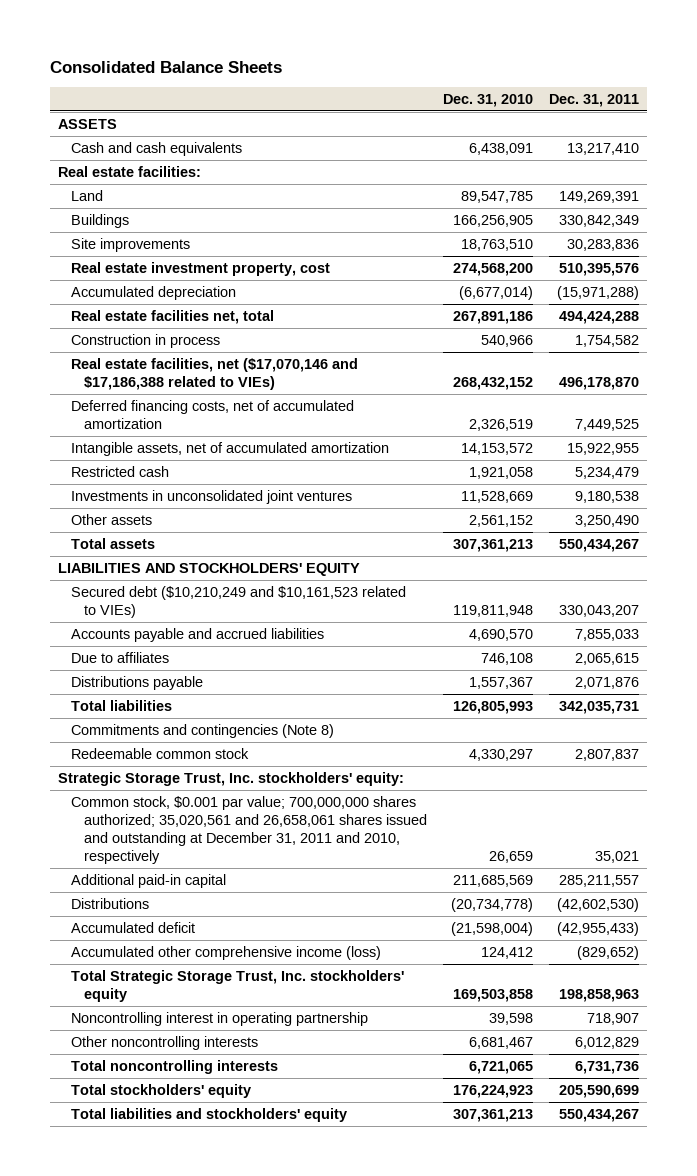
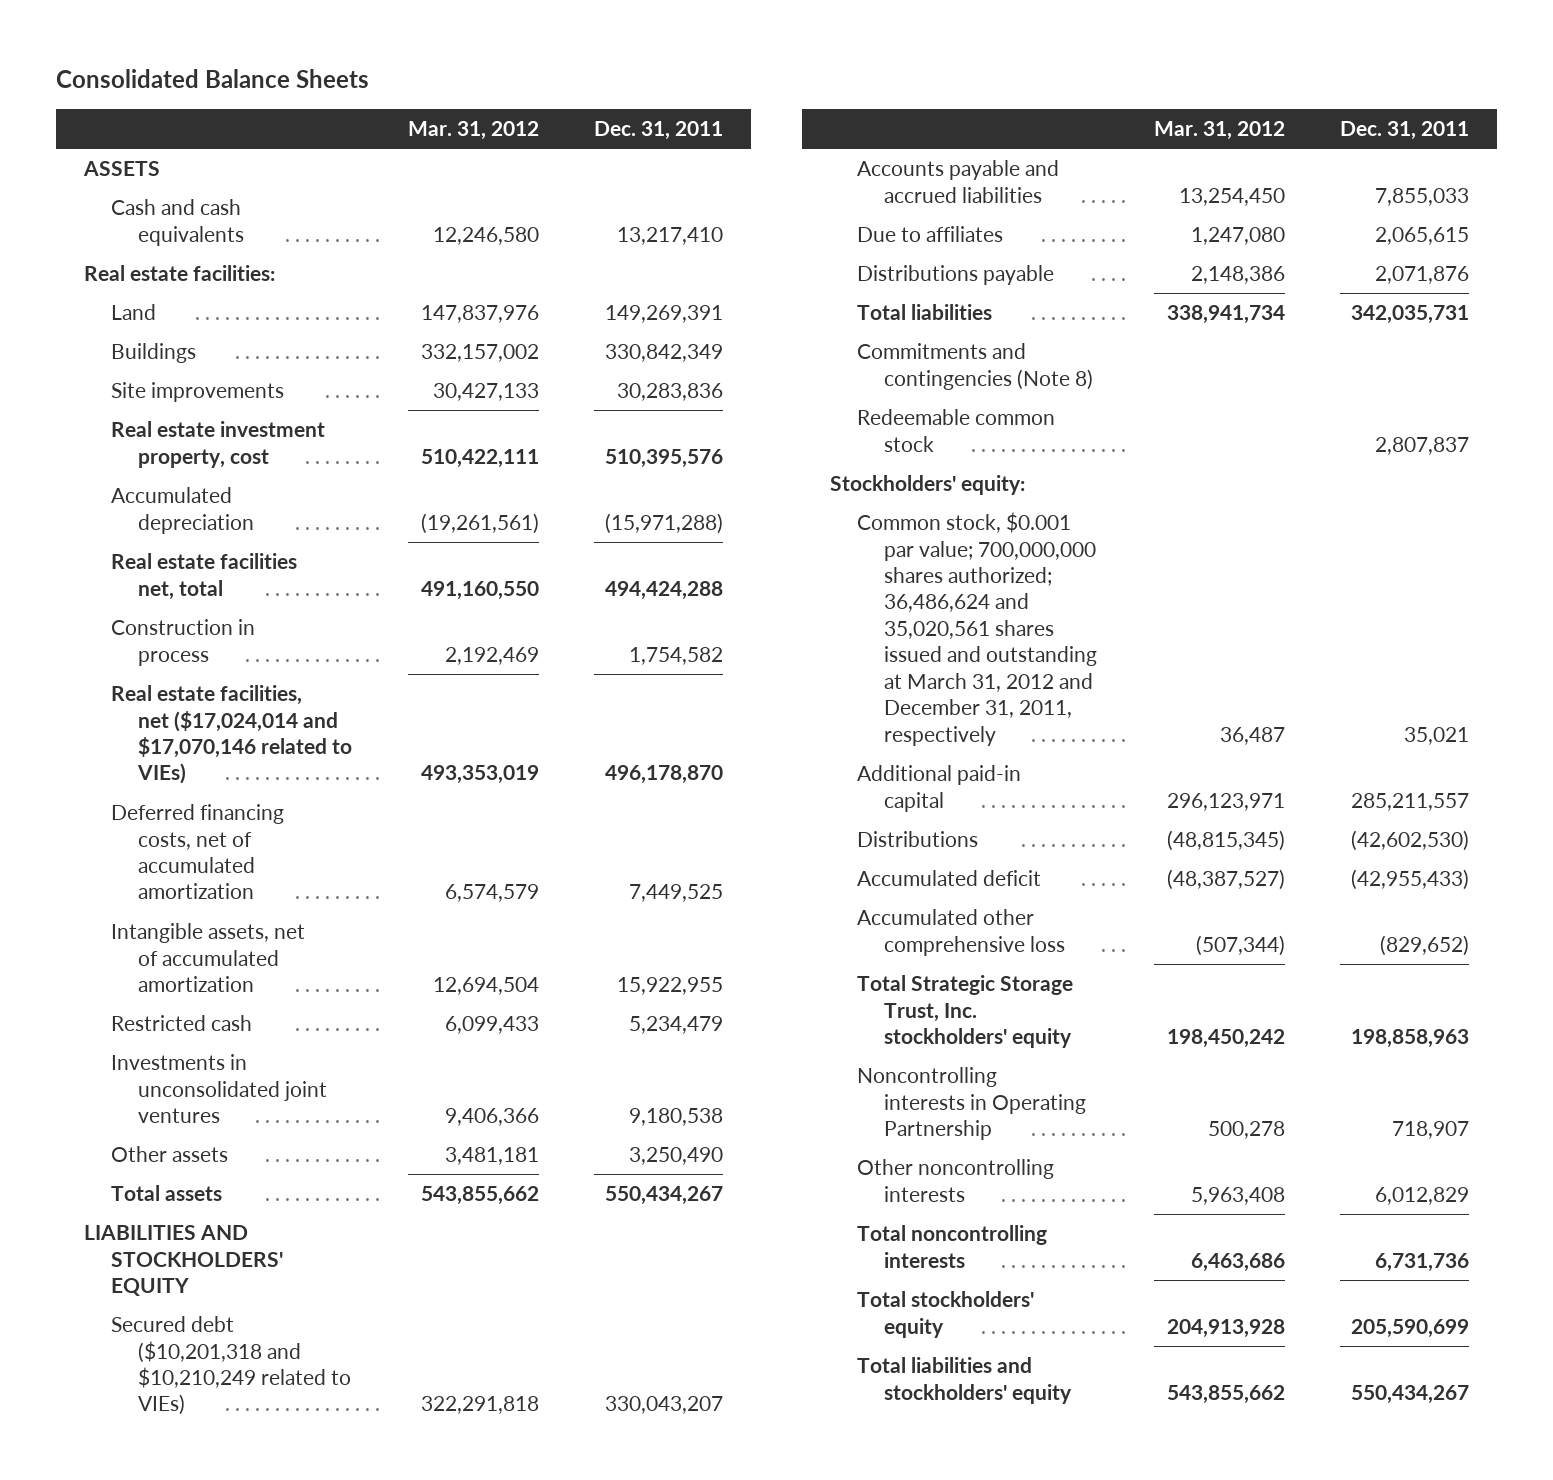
[442,94,533,108] Dec. 31, 2010 -> none
none -> [407,120,539,140] Mar. 31, 2012
[70,357,358,390] Real estate facilities, net ($17,070,146 and $17,186,388 related to VIEs) -> [111,685,353,785] Real estate facilities, net ($17,024,014 and $17,070,146 related to VIEs)
[70,585,406,618] Secured debt ($10,210,249 and $10,161,523 related to VIEs) -> [111,1316,352,1416] Secured debt ($10,201,318 and $10,210,249 related to VIEs)
[58,771,405,786] Strategic Storage Trust, Inc. stockholders' equity: -> [830,475,1026,496] Stockholders' equity:
[70,795,427,865] Common stock, $0.001 par value; 700,000,000 shares authorized; 35,020,561 and 26,658,061 shares issued and outstanding at December 31, 2011 and 2010, respectively -> [856,512,1097,746] Common stock, $0.001 par value; 700,000,000 shares authorized; 36,486,624 and 35,020,561 shares issued and outstanding at March 31, 2012 and December 31, 2011, respectively
[70,945,381,960] Accumulated other comprehensive income (loss) -> [856,909,1065,956] Accumulated other comprehensive loss
[70,1011,368,1026] Noncontrolling interest in operating partnership -> [856,1067,1086,1140] Noncontrolling interests in Operating Partnership

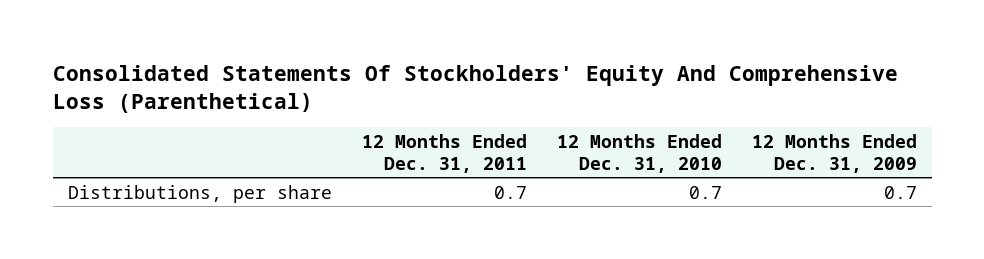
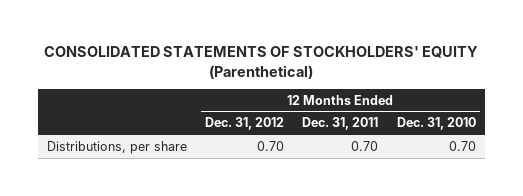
[52,64,898,114] Consolidated Statements Of Stockholders' Equity And Comprehensive Loss (Parenthetical) -> [44,46,479,79] CONSOLIDATED STATEMENTS OF STOCKHOLDERS' EQUITY (Parenthetical)
[751,133,917,173] 12 Months Ended Dec. 31, 2009 -> none
none -> [205,117,285,131] Dec. 31, 2012
[493,185,527,199] 0.7 -> [351,140,379,151] 0.70
[688,185,722,199] 0.7 -> [448,140,476,151] 0.70

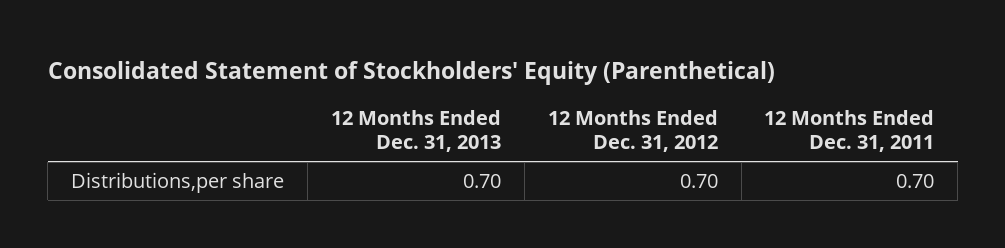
[44,46,479,79] CONSOLIDATED STATEMENTS OF STOCKHOLDERS' EQUITY (Parenthetical) -> [47,60,775,85] Consolidated Statement of Stockholders' Equity (Parenthetical)
[396,117,476,131] Dec. 31, 2010 -> none
none -> [330,110,501,153] 12 Months Ended Dec. 31, 2013
[47,140,188,154] Distributions, per share -> [71,172,285,194] Distributions,per share

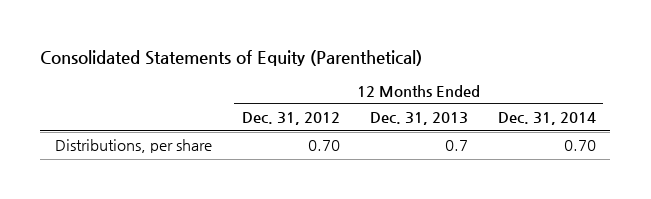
[47,60,775,85] Consolidated Statement of Stockholders' Equity (Parenthetical) -> [40,49,423,66] Consolidated Statements of Equity (Parenthetical)
[764,110,935,153] 12 Months Ended Dec. 31, 2011 -> none
none -> [497,112,596,126] Dec. 31, 2014
[71,172,285,194] Distributions,per share -> [55,139,213,154] Distributions, per share
[462,174,501,189] 0.70 -> [444,140,468,152] 0.7

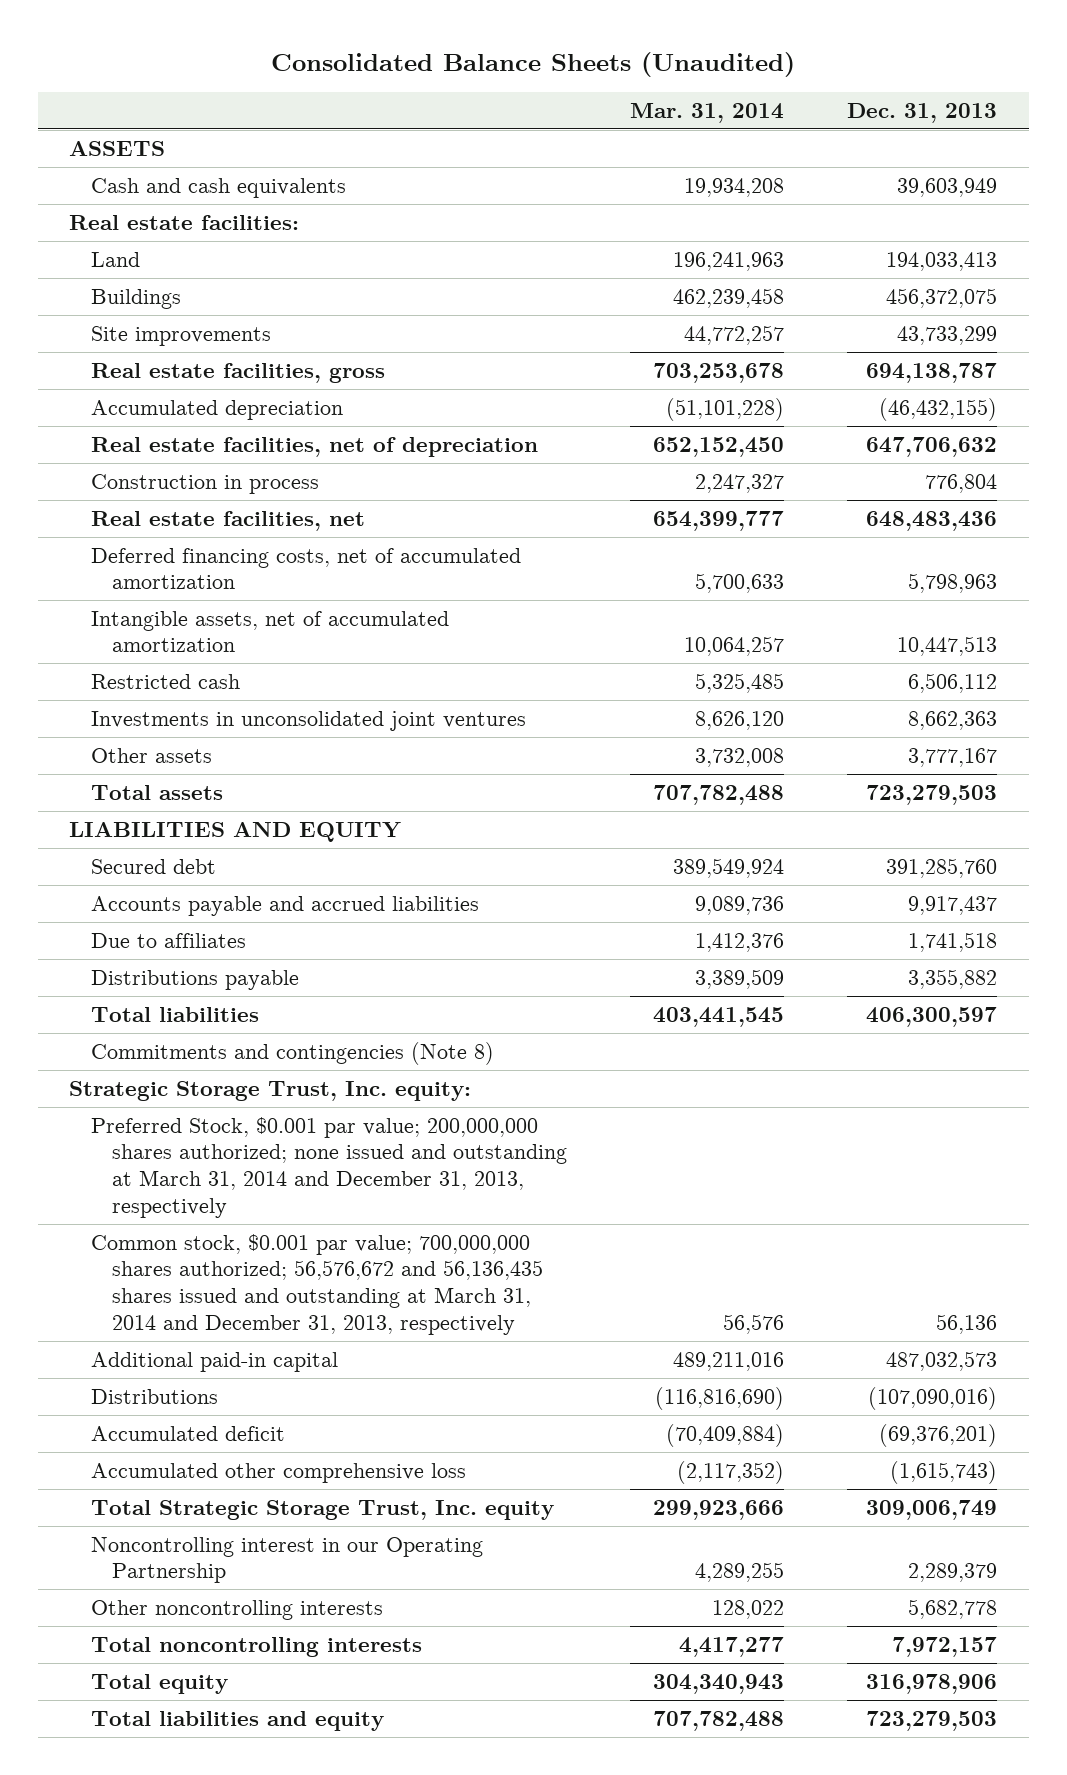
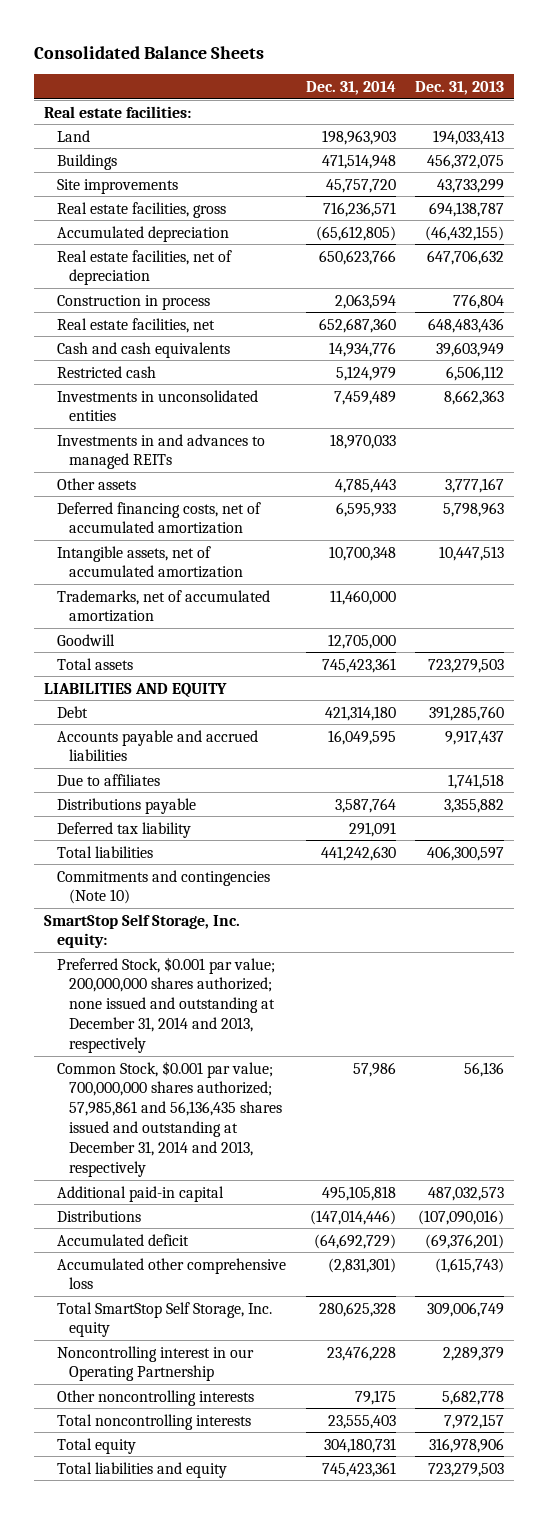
[271,51,796,77] Consolidated Balance Sheets (Unaudited) -> [34,45,265,59] Consolidated Balance Sheets
[630,102,785,123] Mar. 31, 2014 -> none
none -> [305,80,396,95] Dec. 31, 2014
[69,140,166,156] ASSETS -> none
[90,177,346,198] Cash and cash equivalents -> [56,341,230,358] Cash and cash equivalents
[90,710,526,731] Investments in unconsolidated joint ventures -> [56,389,258,422] Investments in unconsolidated entities
none -> [56,433,265,470] Investments in and advances to managed REITs
[90,547,521,590] Deferred financing costs, net of accumulated amortization -> [56,501,261,535] Deferred financing costs, net of accumulated amortization
[90,610,449,653] Intangible assets, net of accumulated amortization -> [56,545,244,579] Intangible assets, net of accumulated amortization
none -> [56,589,270,623] Trademarks, net of accumulated amortization
none -> [56,633,115,646] Goodwill
[90,858,216,874] Secured debt -> [56,705,88,718] Debt
none -> [56,821,191,838] Deferred tax liability
[90,1041,494,1065] Commitments and contingencies (Note 8) -> [56,869,270,905] Commitments and contingencies (Note 10)
[69,1080,472,1101] Strategic Storage Trust, Inc. equity: -> [43,913,240,949] SmartStop Self Storage, Inc. equity:
[90,1116,567,1218] Preferred Stock, $0.001 par value; 200,000,000 shares authorized; none issued and outstanding at March 31, 2014 and December 31, 2013, respectively -> [56,956,276,1053] Preferred Stock, $0.001 par value; 200,000,000 shares authorized; none issued and outstanding at December 31, 2014 and 2013, respectively
[90,1233,543,1335] Common stock, $0.001 par value; 700,000,000 shares authorized; 56,576,672 and 56,136,435 shares issued and outstanding at March 31, 2014 and December 31, 2013, respectively -> [56,1060,283,1177] Common Stock, $0.001 par value; 700,000,000 shares authorized; 57,985,861 and 56,136,435 shares issued and outstanding at December 31, 2014 and 2013, respectively
[90,1499,554,1520] Total Strategic Storage Trust, Inc. equity -> [56,1301,272,1338] Total SmartStop Self Storage, Inc. equity

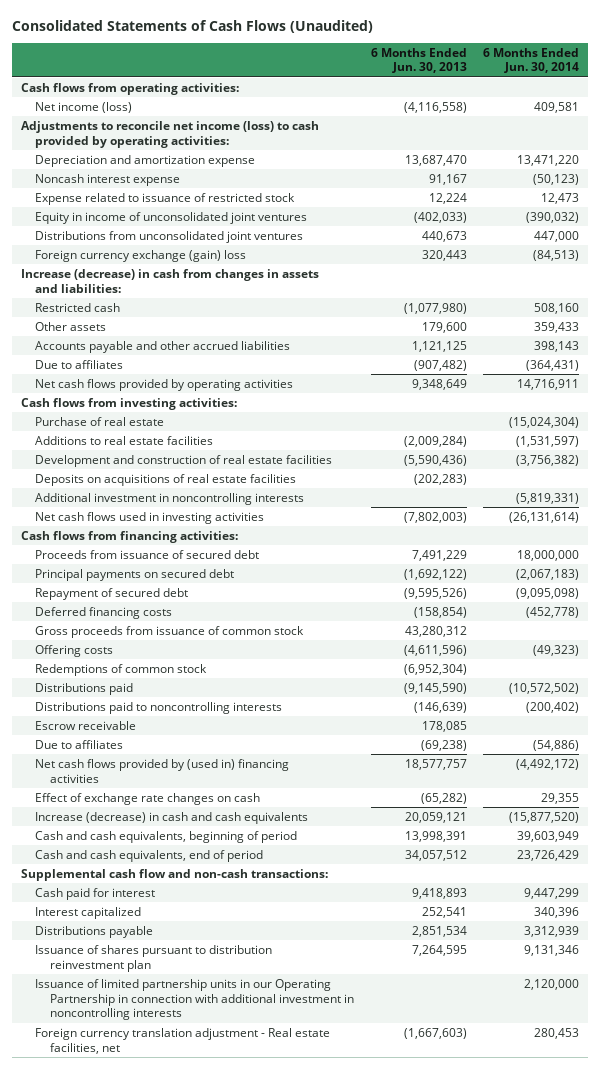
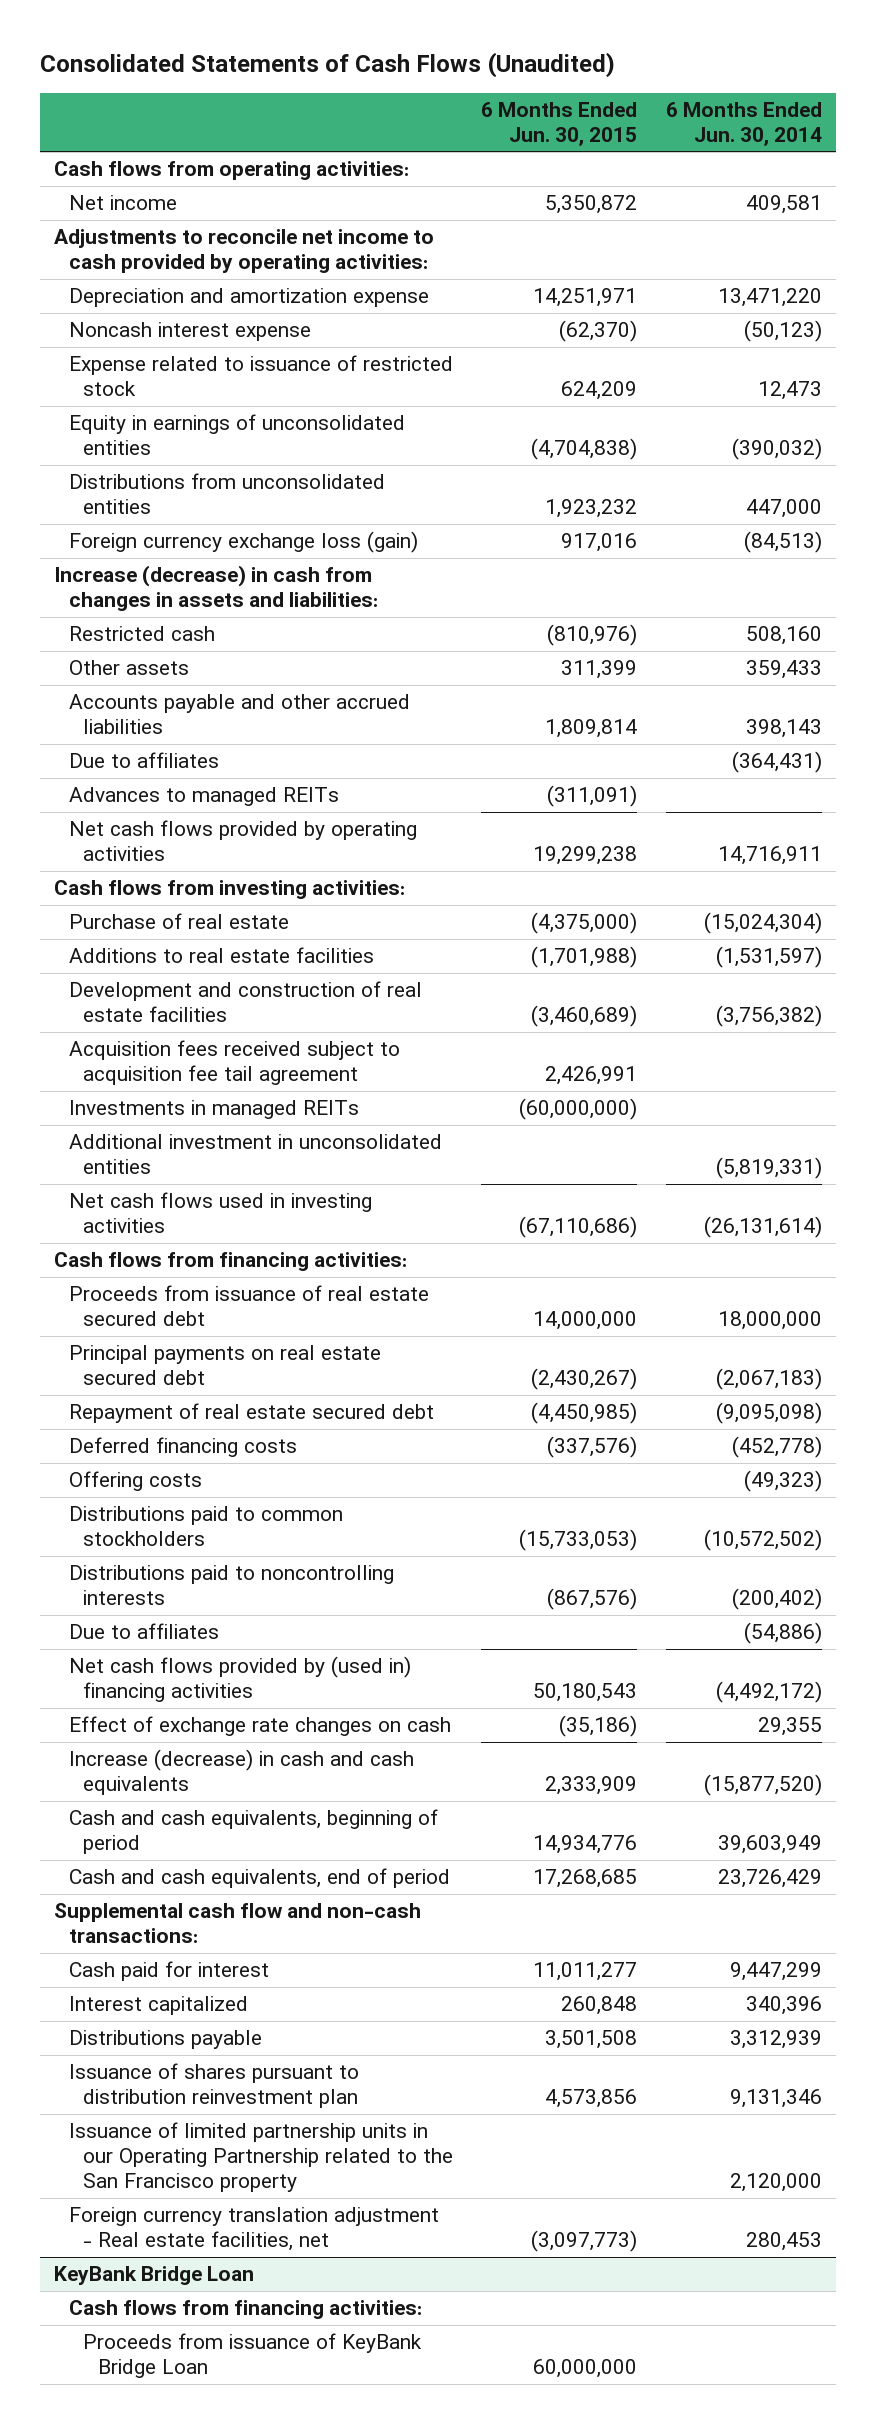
[370,47,467,74] 6 Months Ended Jun. 30, 2013 -> none
none -> [481,101,638,146] 6 Months Ended Jun. 30, 2015
[35,101,133,113] Net income (loss) -> [68,195,177,211] Net income
[20,120,319,148] Adjustments to reconcile net income (loss) to cash provided by operating activities: -> [53,229,434,274] Adjustments to reconcile net income to cash provided by operating activities:
[35,211,308,224] Equity in income of unconsolidated joint ventures -> [68,414,405,456] Equity in earnings of unconsolidated entities
[35,230,304,243] Distributions from unconsolidated joint ventures -> [68,473,385,515] Distributions from unconsolidated entities
[35,249,247,262] Foreign currency exchange (gain) loss -> [68,531,418,554] Foreign currency exchange loss (gain)
none -> [68,787,339,807] Advances to managed REITs
[35,473,297,486] Deposits on acquisitions of real estate facilities -> none
none -> [68,1040,400,1086] Acquisition fees received subject to acquisition fee tail agreement
none -> [68,1100,359,1120] Investments in managed REITs
[35,492,305,505] Additional investment in noncontrolling interests -> [68,1134,442,1175] Additional investment in unconsolidated entities
[35,549,260,559] Proceeds from issuance of secured debt -> [68,1285,429,1327] Proceeds from issuance of real estate secured debt
[35,568,235,581] Principal payments on secured debt -> [68,1345,381,1386] Principal payments on real estate secured debt
[35,587,189,600] Repayment of secured debt -> [68,1403,434,1424] Repayment of real estate secured debt
[35,625,305,638] Gross proceeds from issuance of common stock -> none
[35,663,208,676] Redemptions of common stock -> none
[35,682,134,695] Distributions paid -> [68,1506,343,1547] Distributions paid to common stockholders
[35,720,137,730] Escrow receivable -> none
[35,978,355,1021] Issuance of limited partnership units in our Operating Partnership in connection with additional investment in noncontrolling interests -> [68,2122,454,2193] Issuance of limited partnership units in our Operating Partnership related to the San Francisco property
none -> [53,2266,254,2286] KeyBank Bridge Loan
none -> [68,2300,422,2320] Cash flows from financing activities:
none -> [83,2333,423,2379] Proceeds from issuance of KeyBank Bridge Loan

